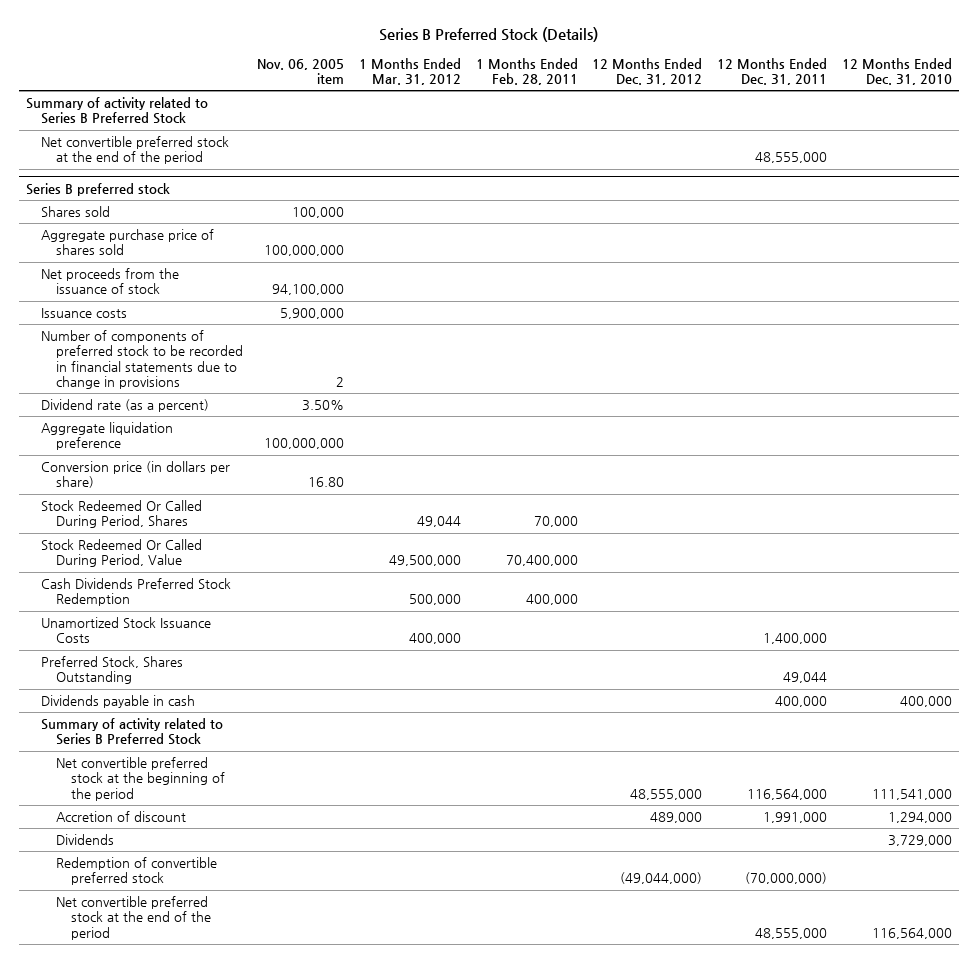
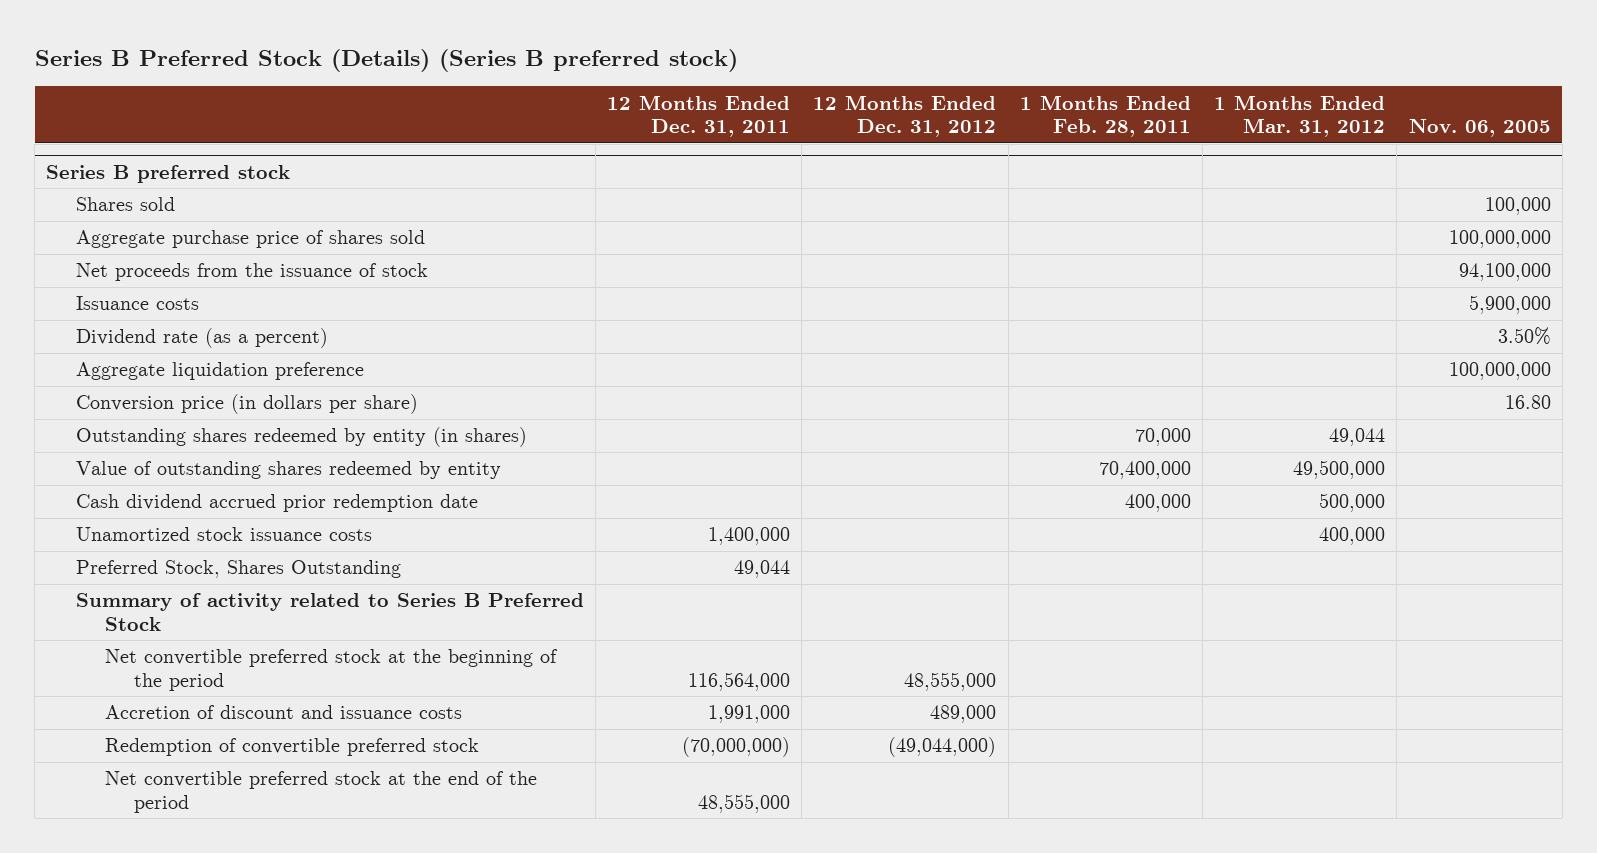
[378,26,598,42] Series B Preferred Stock (Details) -> [34,49,738,73] Series B Preferred Stock (Details) (Series B preferred stock)
[257,59,345,85] Nov. 06, 2005 item -> none
[841,58,952,86] 12 Months Ended Dec. 31, 2010 -> none
none -> [1408,119,1551,138] Nov. 06, 2005
[26,97,209,125] Summary of activity related to Series B Preferred Stock -> none
[41,136,230,165] Net convertible preferred stock at the end of the period -> none
[41,330,243,389] Number of components of preferred stock to be recorded in financial statements due to change in provisions -> none
[41,500,203,529] Stock Redeemed Or Called During Period, Shares -> [75,427,527,448] Outstanding shares redeemed by entity (in shares)
[41,539,203,568] Stock Redeemed Or Called During Period, Value -> [75,461,501,480] Value of outstanding shares redeemed by entity
[41,578,232,607] Cash Dividends Preferred Stock Redemption -> [75,494,478,513] Cash dividend accrued prior redemption date
[41,617,212,644] Unamortized Stock Issuance Costs -> [75,527,372,542] Unamortized stock issuance costs
[41,695,196,709] Dividends payable in cash -> none
[55,834,114,846] Dividends -> none
[55,811,186,823] Accretion of discount -> [104,705,462,720] Accretion of discount and issuance costs

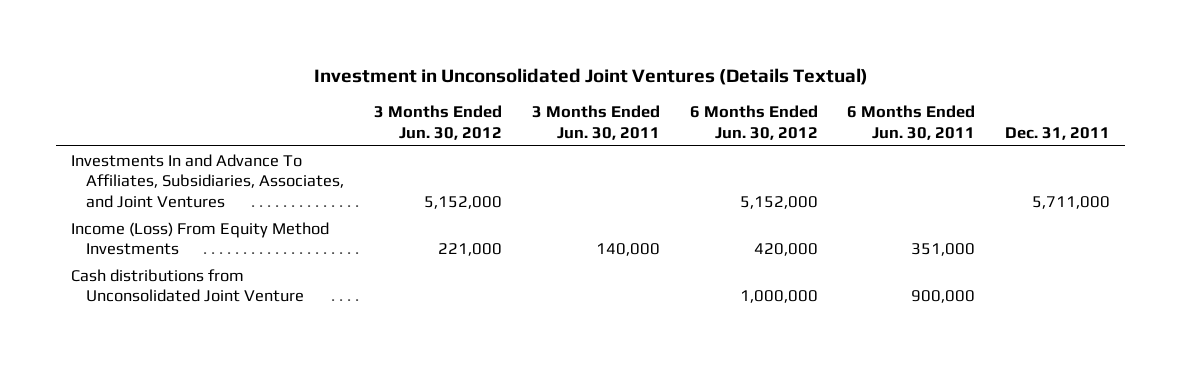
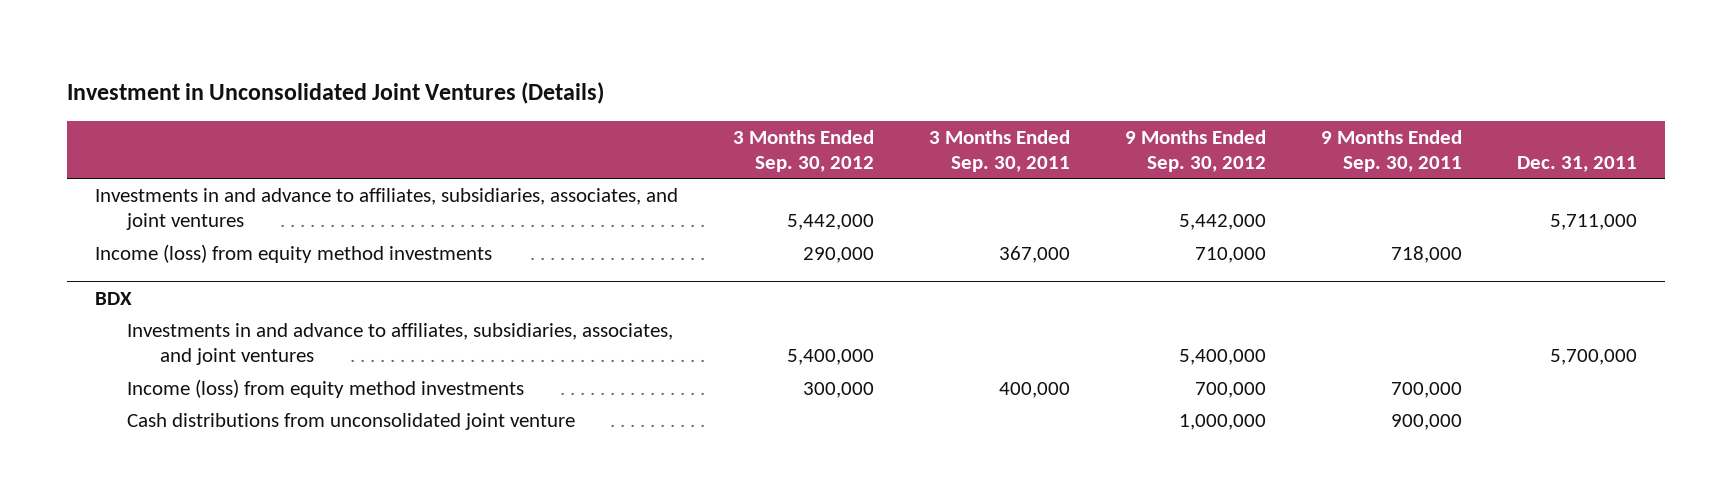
[313,67,868,85] Investment in Unconsolidated Joint Ventures (Details Textual) -> [67,81,605,104] Investment in Unconsolidated Joint Ventures (Details)
[374,105,503,140] 3 Months Ended Jun. 30, 2012 -> none
[531,105,660,140] 3 Months Ended Jun. 30, 2011 -> none
[689,105,818,140] 6 Months Ended Jun. 30, 2012 -> none
[847,105,976,140] 6 Months Ended Jun. 30, 2011 -> none
none -> [732,129,874,173] 3 Months Ended Sep. 30, 2012
none -> [929,129,1071,173] 3 Months Ended Sep. 30, 2011
none -> [1125,129,1267,173] 9 Months Ended Sep. 30, 2012
none -> [1321,129,1463,173] 9 Months Ended Sep. 30, 2011
[71,268,305,303] Cash distributions from Unconsolidated Joint Venture -> none
[71,153,345,208] Investments In and Advance To Affiliates, Subsidiaries, Associates, and Joint Ventures -> [94,187,678,231] Investments in and advance to affiliates, subsidiaries, associates, and joint ventures
[71,221,330,256] Income (Loss) From Equity Method Investments -> [94,243,492,263] Income (loss) from equity method investments
none -> [94,291,132,305] BDX
none -> [127,322,674,366] Investments in and advance to affiliates, subsidiaries, associates, and joint ventures
none -> [127,378,525,398] Income (loss) from equity method investments
none -> [127,412,576,430] Cash distributions from unconsolidated joint venture

